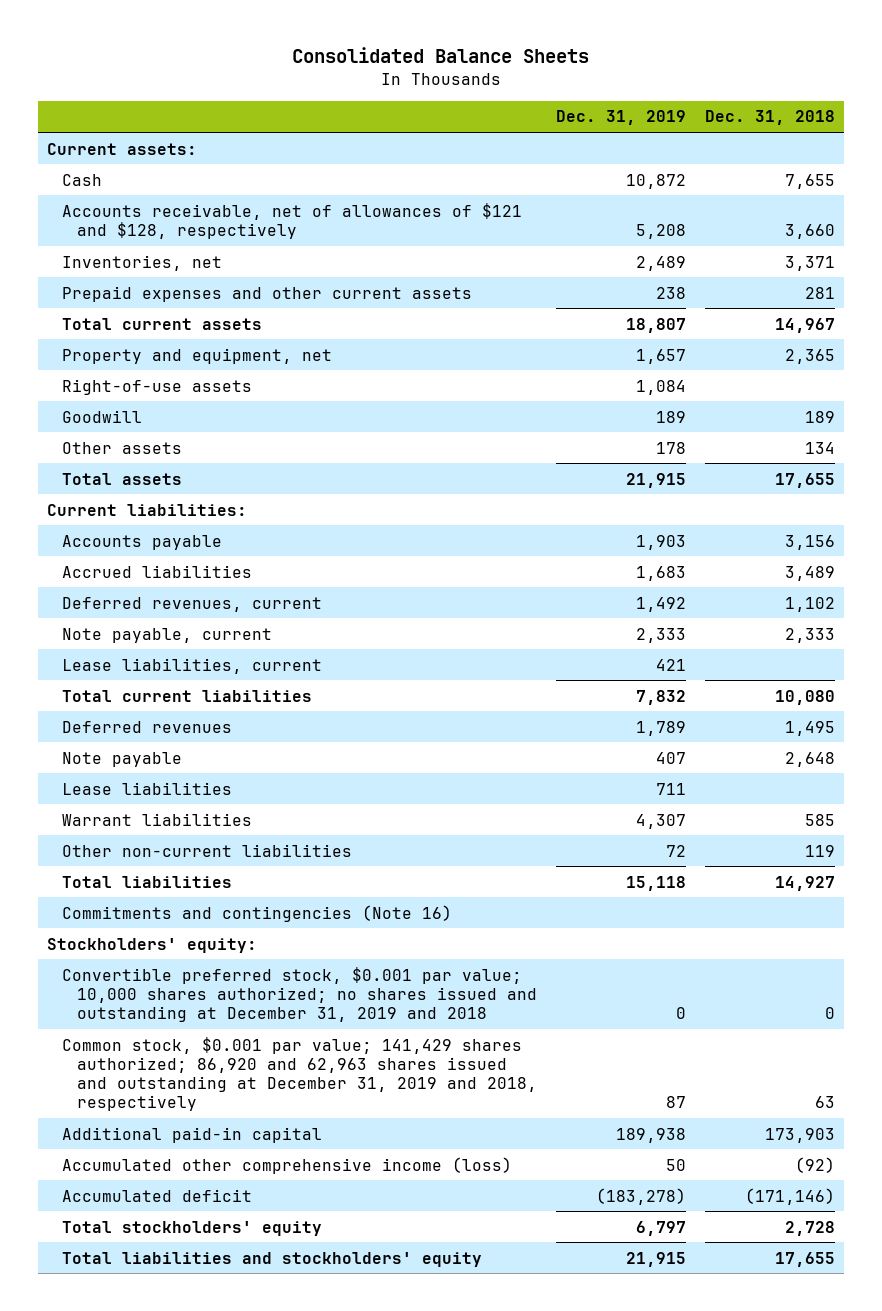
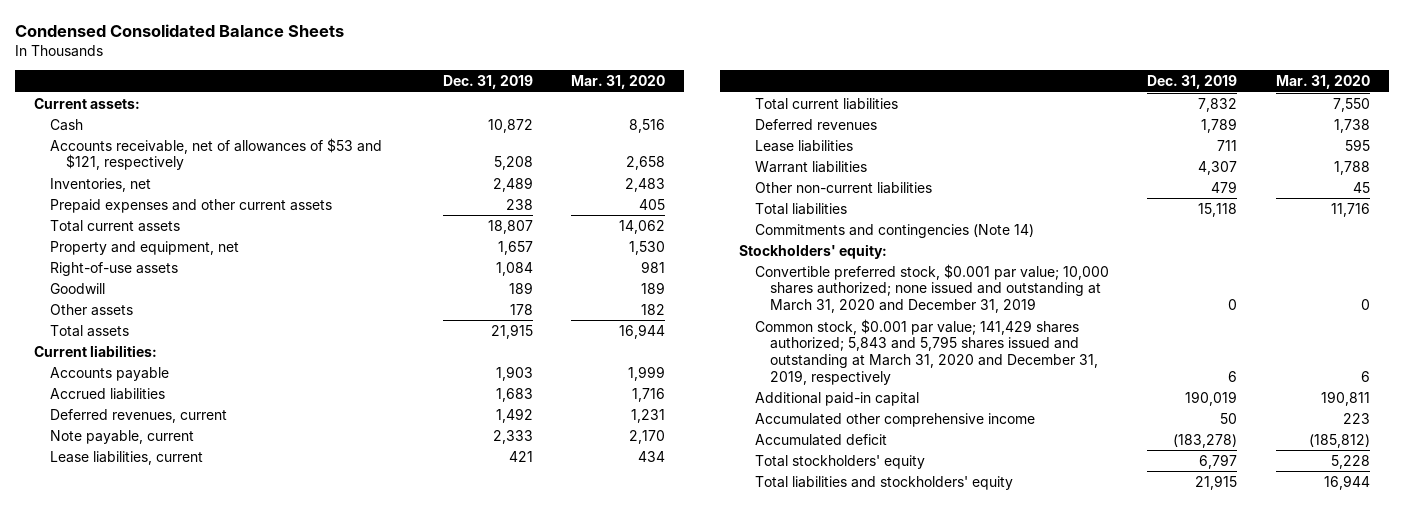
[291,46,589,63] Consolidated Balance Sheets -> [15,23,345,37] Condensed Consolidated Balance Sheets
[704,110,835,126] Dec. 31, 2018 -> none
none -> [570,75,665,90] Mar. 31, 2020
[62,202,523,239] Accounts receivable, net of allowances of $121 and $128, respectively -> [50,137,383,171] Accounts receivable, net of allowances of $53 and $121, respectively
[62,751,183,767] Note payable -> none
[665,844,686,857] 72 -> [1211,180,1238,193] 479
[62,904,453,922] Commitments and contingencies (Note 16) -> [754,223,1034,238] Commitments and contingencies (Note 14)
[62,966,537,1023] Convertible preferred stock, $0.001 par value; 10,000 shares authorized; no shares issued and outstanding at December 31, 2019 and 2018 -> [754,263,1109,314] Convertible preferred stock, $0.001 par value; 10,000 shares authorized; none issued and outstanding at March 31, 2020 and December 31, 2019
[62,1036,537,1112] Common stock, $0.001 par value; 141,429 shares authorized; 86,920 and 62,963 shares issued and outstanding at December 31, 2019 and 2018, respectively -> [754,318,1099,385] Common stock, $0.001 par value; 141,429 shares authorized; 5,843 and 5,795 shares issued and outstanding at March 31, 2020 and December 31, 2019, respectively
[665,1096,686,1109] 87 -> [1228,370,1238,382] 6
[615,1127,686,1143] 189,938 -> [1185,390,1238,406] 190,019
[62,1156,513,1174] Accumulated other comprehensive income (loss) -> [754,412,1035,427] Accumulated other comprehensive income

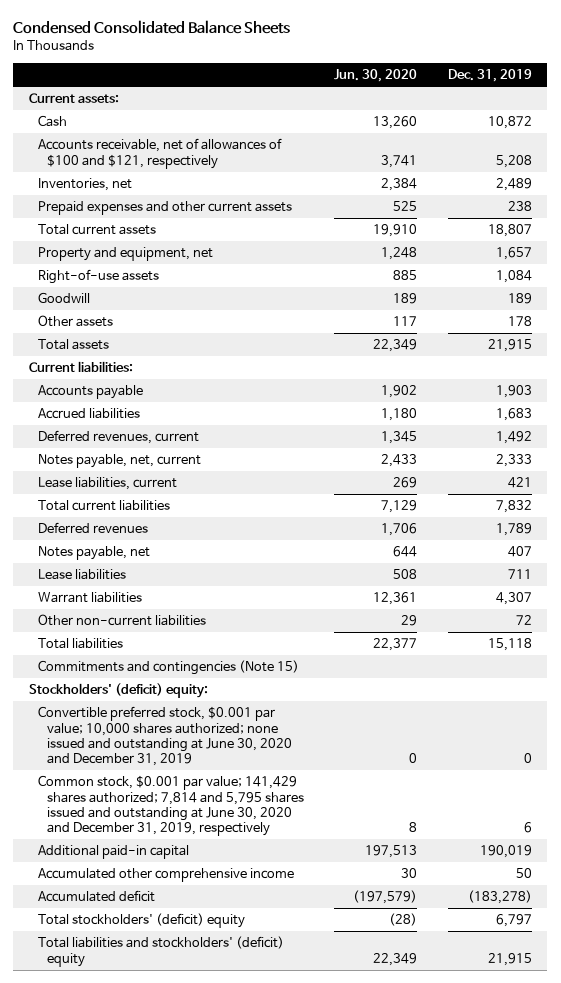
[570,75,665,90] Mar. 31, 2020 -> none
none -> [334,69,418,83] Jun. 30, 2020
[50,137,383,171] Accounts receivable, net of allowances of $53 and $121, respectively -> [37,138,282,169] Accounts receivable, net of allowances of $100 and $121, respectively
[50,429,195,444] Note payable, current -> [37,454,201,469] Notes payable, net, current
none -> [37,546,150,561] Notes payable, net
[1211,180,1238,193] 479 -> [515,615,532,626] 72
[754,223,1034,238] Commitments and contingencies (Note 14) -> [37,660,299,676] Commitments and contingencies (Note 15)
[738,243,887,259] Stockholders' equity: -> [28,683,208,699] Stockholders' (deficit) equity:
[754,263,1109,314] Convertible preferred stock, $0.001 par value; 10,000 shares authorized; none issued and outstanding at March 31, 2020 and December 31, 2019 -> [37,706,292,767] Convertible preferred stock, $0.001 par value; 10,000 shares authorized; none issued and outstanding at June 30, 2020 and December 31, 2019
[754,318,1099,385] Common stock, $0.001 par value; 141,429 shares authorized; 5,843 and 5,795 shares issued and outstanding at March 31, 2020 and December 31, 2019, respectively -> [37,775,304,837] Common stock, $0.001 par value; 141,429 shares authorized; 7,814 and 5,795 shares issued and outstanding at June 30, 2020 and December 31, 2019, respectively
[754,454,925,469] Total stockholders' equity -> [37,913,245,929] Total stockholders' (deficit) equity
[754,475,1013,490] Total liabilities and stockholders' equity -> [37,936,284,967] Total liabilities and stockholders' (deficit) equity

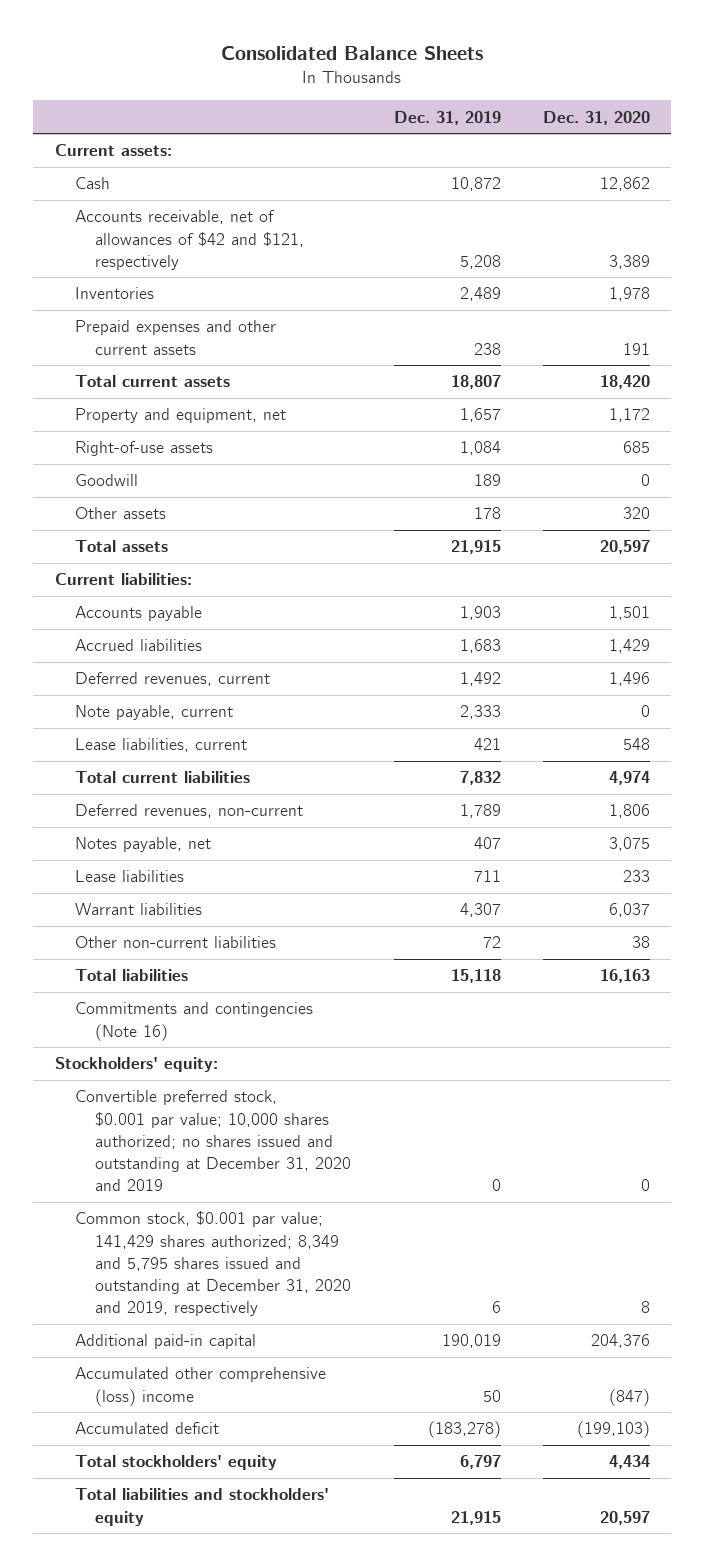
[13,20,291,35] Condensed Consolidated Balance Sheets -> [221,46,484,61] Consolidated Balance Sheets
[334,69,418,83] Jun. 30, 2020 -> none
none -> [543,110,651,125] Dec. 31, 2020
[37,138,282,169] Accounts receivable, net of allowances of $100 and $121, respectively -> [74,210,305,270] Accounts receivable, net of allowances of $42 and $121, respectively
[37,178,132,192] Inventories, net -> [74,287,154,300] Inventories
[37,454,201,469] Notes payable, net, current -> [74,705,233,721] Note payable, current
[37,522,148,534] Deferred revenues -> [74,804,303,819] Deferred revenues, non-current
[37,660,299,676] Commitments and contingencies (Note 15) -> [74,1002,313,1041] Commitments and contingencies (Note 16)
[28,683,208,699] Stockholders' (deficit) equity: -> [54,1057,218,1073] Stockholders' equity:
[37,706,292,767] Convertible preferred stock, $0.001 par value; 10,000 shares authorized; none issued and outstanding at June 30, 2020 and December 31, 2019 -> [74,1090,352,1192] Convertible preferred stock, $0.001 par value; 10,000 shares authorized; no shares issued and outstanding at December 31, 2020 and 2019
[37,775,304,837] Common stock, $0.001 par value; 141,429 shares authorized; 7,814 and 5,795 shares issued and outstanding at June 30, 2020 and December 31, 2019, respectively -> [74,1211,352,1317] Common stock, $0.001 par value; 141,429 shares authorized; 8,349 and 5,795 shares issued and outstanding at December 31, 2020 and 2019, respectively
[37,868,294,883] Accumulated other comprehensive income -> [74,1367,326,1406] Accumulated other comprehensive (loss) income
[37,913,245,929] Total stockholders' (deficit) equity -> [74,1455,277,1471] Total stockholders' equity
[37,936,284,967] Total liabilities and stockholders' (deficit) equity -> [74,1488,329,1526] Total liabilities and stockholders' equity

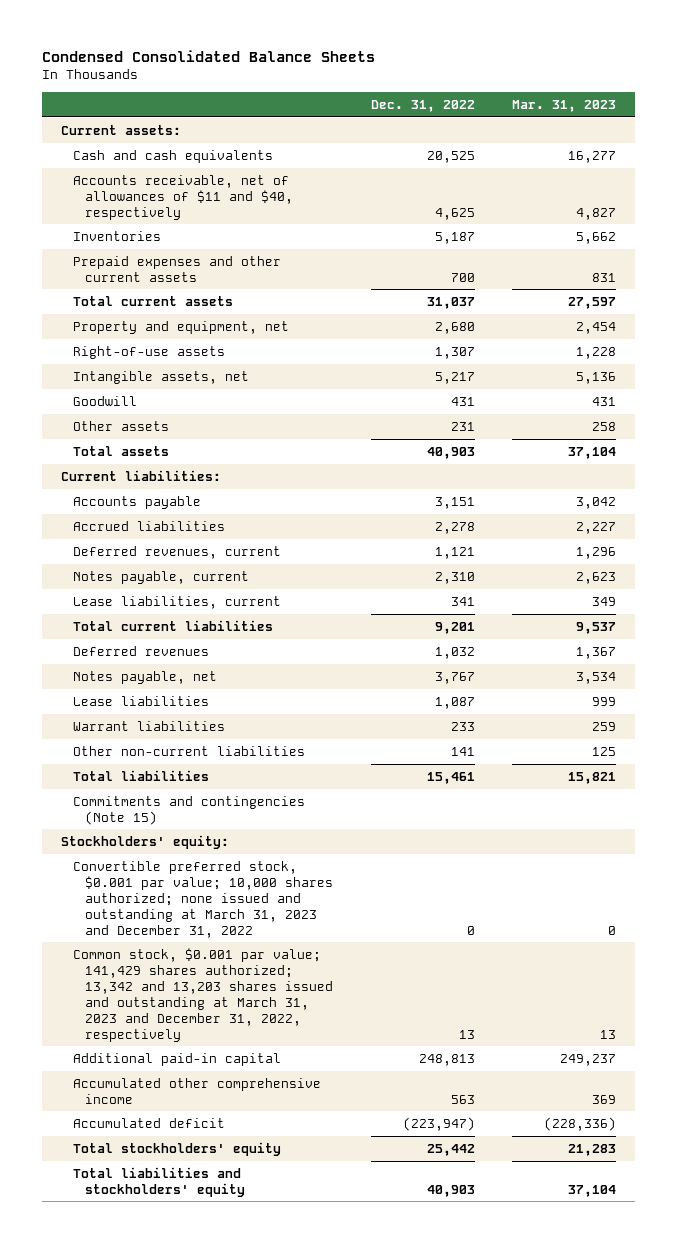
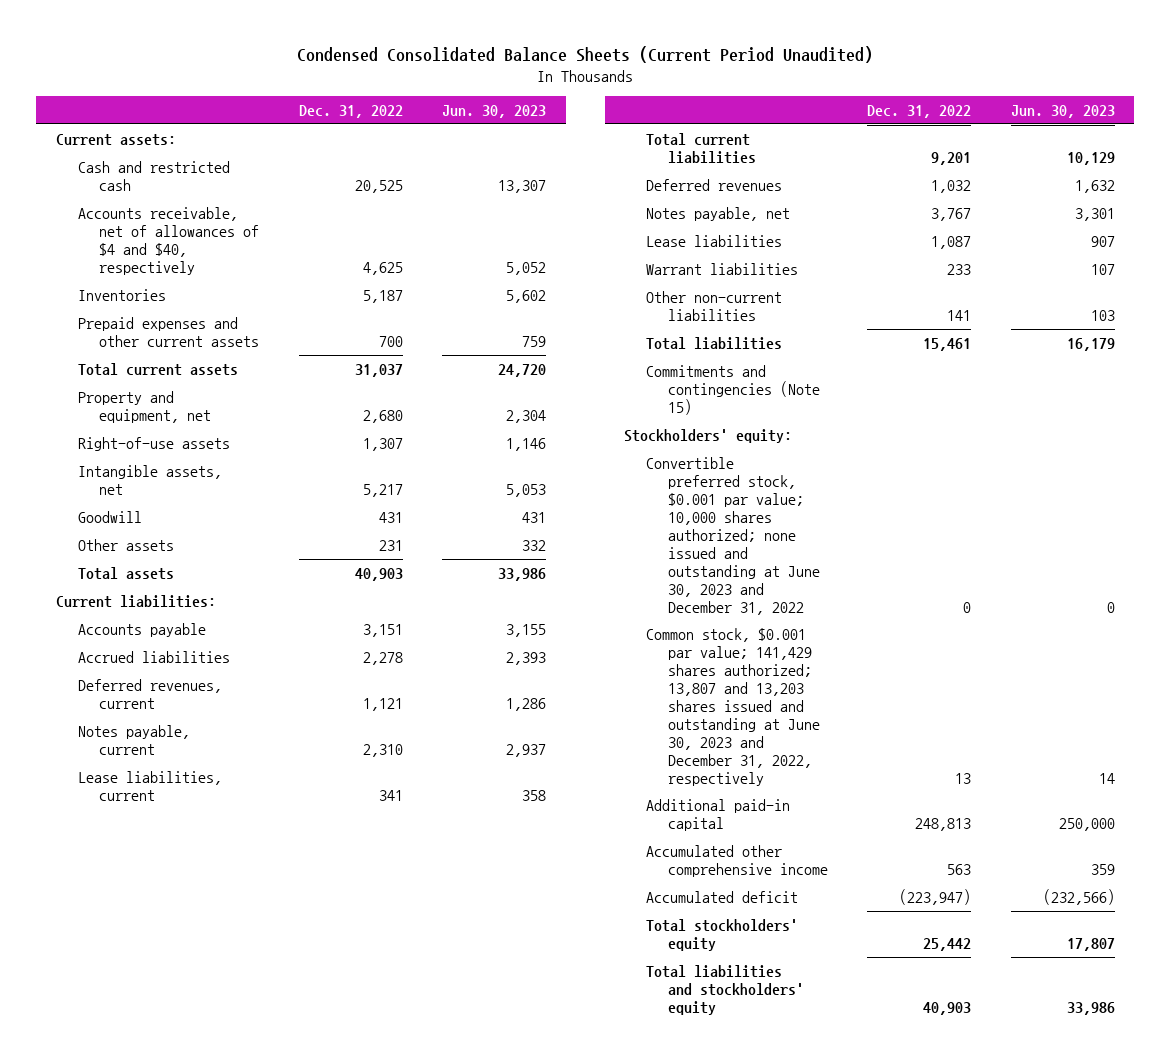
[42,49,376,62] Condensed Consolidated Balance Sheets -> [297,46,874,64] Condensed Consolidated Balance Sheets (Current Period Unaudited)
[512,99,617,112] Mar. 31, 2023 -> none
none -> [442,105,547,119] Jun. 30, 2023
[72,149,273,163] Cash and cash equivalents -> [77,160,230,191] Cash and restricted cash
[72,174,293,220] Accounts receivable, net of allowances of $11 and $40, respectively -> [77,206,260,275] Accounts receivable, net of allowances of $4 and $40, respectively
[72,860,333,938] Convertible preferred stock, $0.001 par value; 10,000 shares authorized; none issued and outstanding at March 31, 2023 and December 31, 2022 -> [645,456,820,615] Convertible preferred stock, $0.001 par value; 10,000 shares authorized; none issued and outstanding at June 30, 2023 and December 31, 2022
[72,947,333,1042] Common stock, $0.001 par value; 141,429 shares authorized; 13,342 and 13,203 shares issued and outstanding at March 31, 2023 and December 31, 2022, respectively -> [645,627,820,786] Common stock, $0.001 par value; 141,429 shares authorized; 13,807 and 13,203 shares issued and outstanding at June 30, 2023 and December 31, 2022, respectively

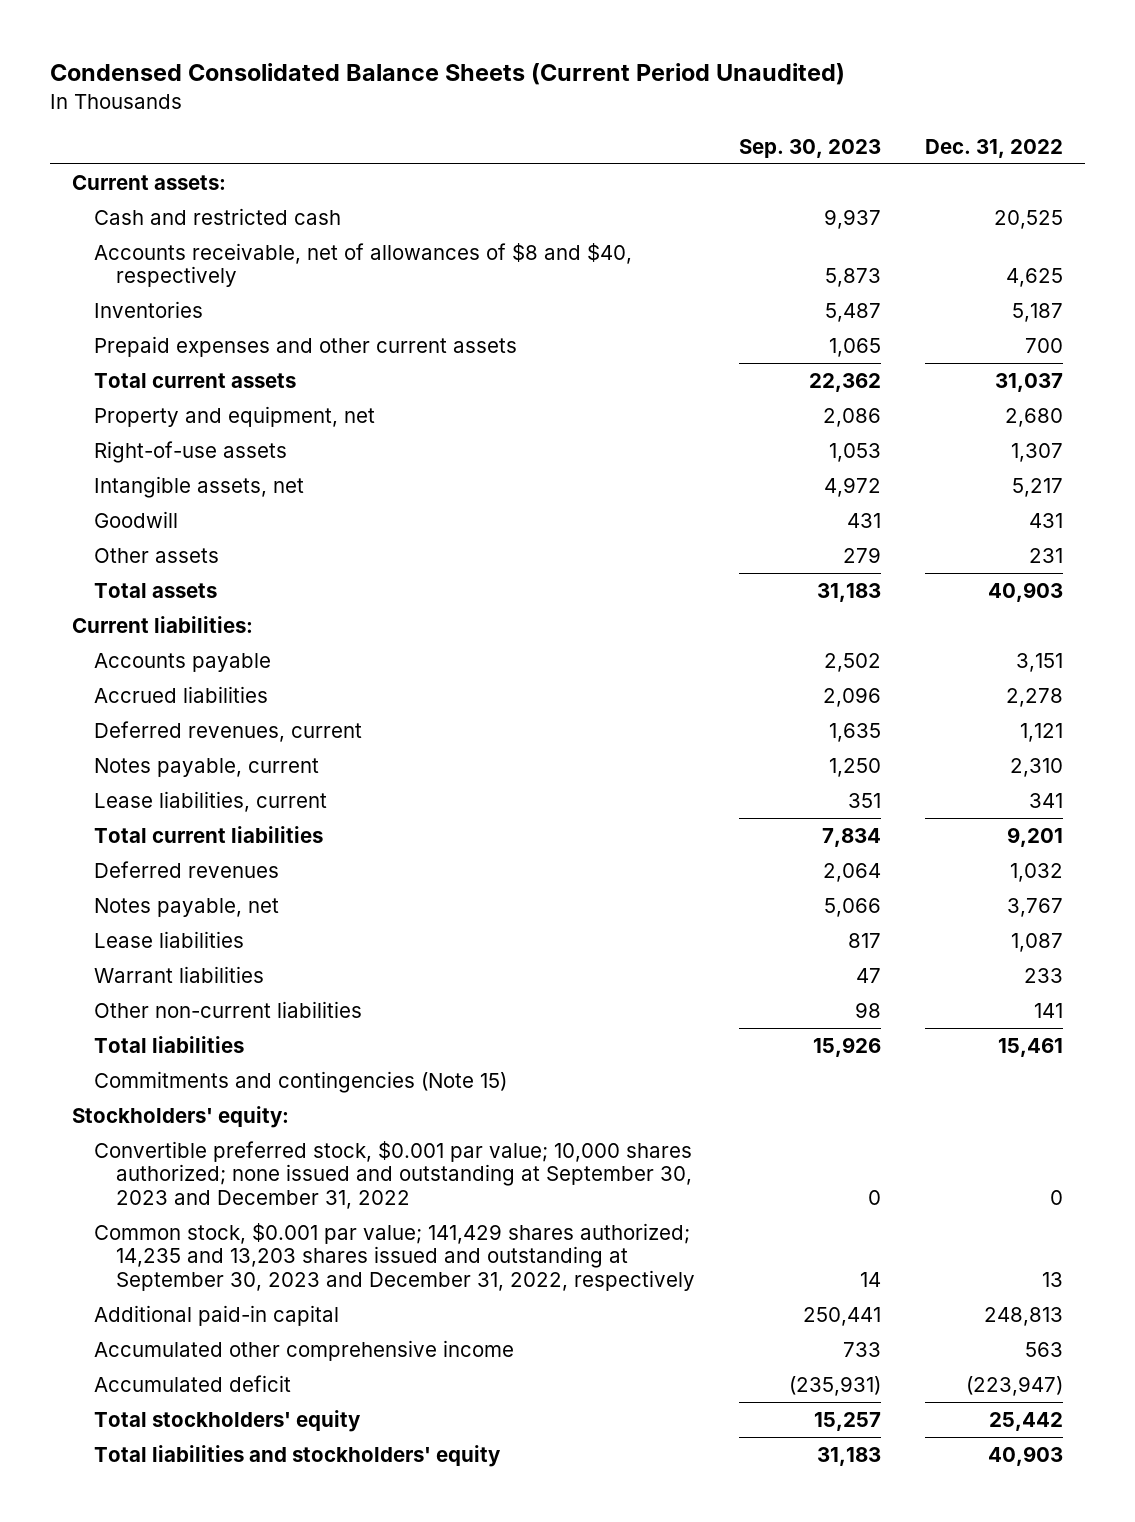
[442,105,547,119] Jun. 30, 2023 -> none
none -> [738,138,881,158] Sep. 30, 2023
[77,206,260,275] Accounts receivable, net of allowances of $4 and $40, respectively -> [93,242,632,288] Accounts receivable, net of allowances of $8 and $40, respectively
[645,456,820,615] Convertible preferred stock, $0.001 par value; 10,000 shares authorized; none issued and outstanding at June 30, 2023 and December 31, 2022 -> [93,1140,692,1210] Convertible preferred stock, $0.001 par value; 10,000 shares authorized; none issued and outstanding at September 30, 2023 and December 31, 2022
[645,627,820,786] Common stock, $0.001 par value; 141,429 shares authorized; 13,807 and 13,203 shares issued and outstanding at June 30, 2023 and December 31, 2022, respectively -> [93,1222,695,1292] Common stock, $0.001 par value; 141,429 shares authorized; 14,235 and 13,203 shares issued and outstanding at September 30, 2023 and December 31, 2022, respectively

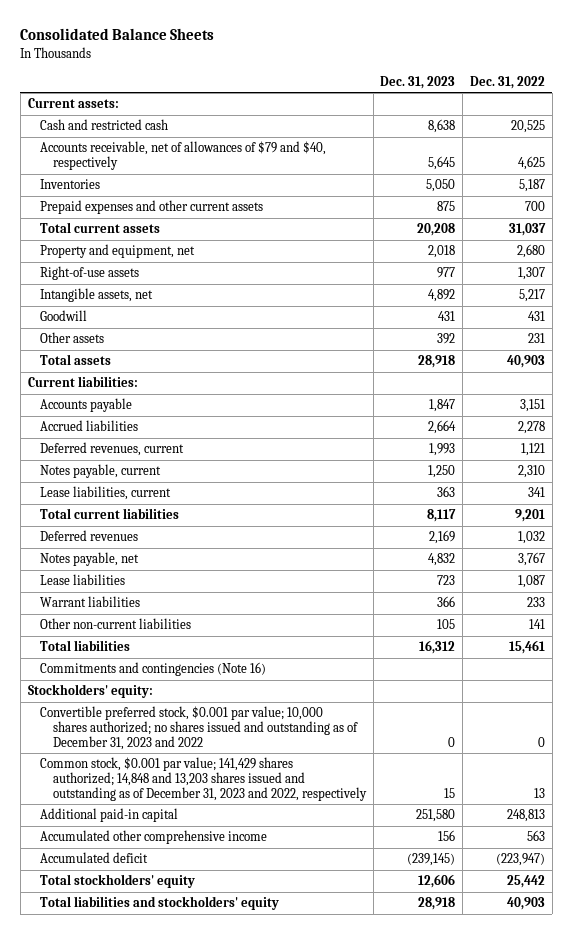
[49,63,845,86] Condensed Consolidated Balance Sheets (Current Period Unaudited) -> [20,28,215,41] Consolidated Balance Sheets
[738,138,881,158] Sep. 30, 2023 -> none
none -> [380,75,456,89] Dec. 31, 2023
[93,242,632,288] Accounts receivable, net of allowances of $8 and $40, respectively -> [40,141,327,171] Accounts receivable, net of allowances of $79 and $40, respectively
[93,1070,507,1093] Commitments and contingencies (Note 15) -> [40,662,267,677] Commitments and contingencies (Note 16)
[93,1140,692,1210] Convertible preferred stock, $0.001 par value; 10,000 shares authorized; none issued and outstanding at September 30, 2023 and December 31, 2022 -> [40,706,358,750] Convertible preferred stock, $0.001 par value; 10,000 shares authorized; no shares issued and outstanding as of December 31, 2023 and 2022
[93,1222,695,1292] Common stock, $0.001 par value; 141,429 shares authorized; 14,235 and 13,203 shares issued and outstanding at September 30, 2023 and December 31, 2022, respectively -> [40,757,367,801] Common stock, $0.001 par value; 141,429 shares authorized; 14,848 and 13,203 shares issued and outstanding as of December 31, 2023 and 2022, respectively

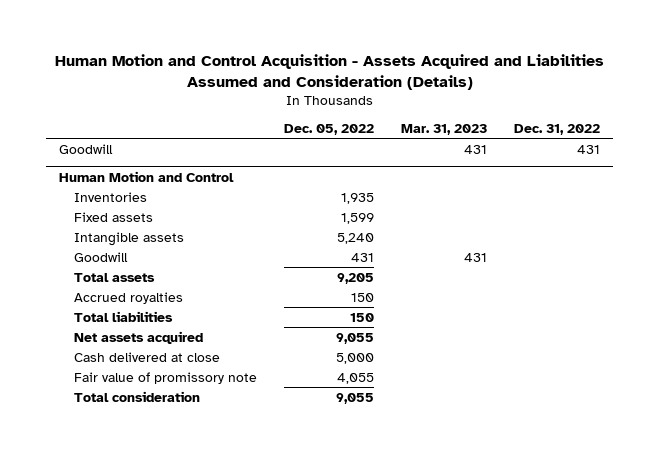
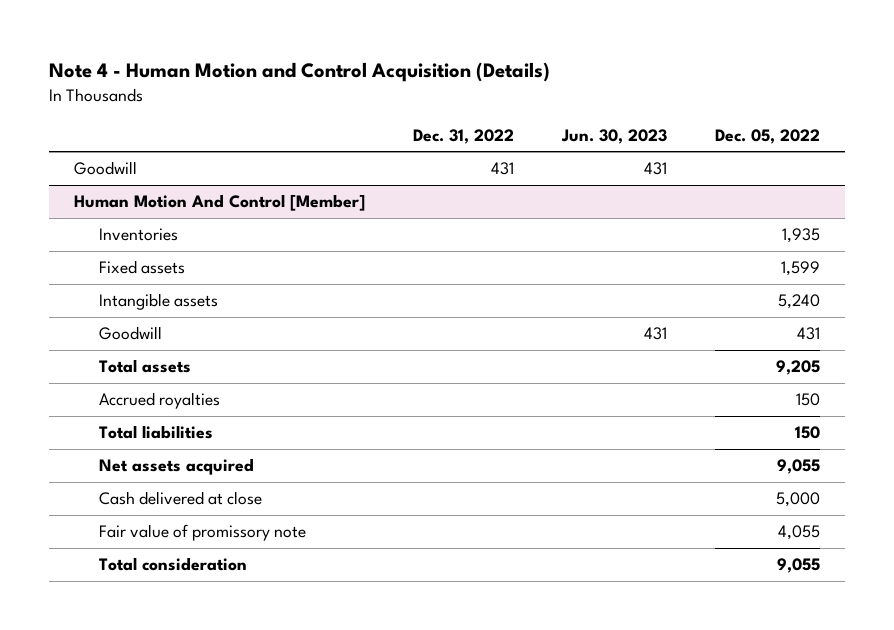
[54,54,604,91] Human Motion and Control Acquisition - Assets Acquired and Liabilities Assumed and Consideration (Details) -> [49,61,551,82] Note 4 - Human Motion and Control Acquisition (Details)
[400,123,487,135] Mar. 31, 2023 -> none
none -> [561,128,668,144] Jun. 30, 2023
[59,170,235,182] Human Motion and Control -> [73,194,365,212] Human Motion And Control [Member]

